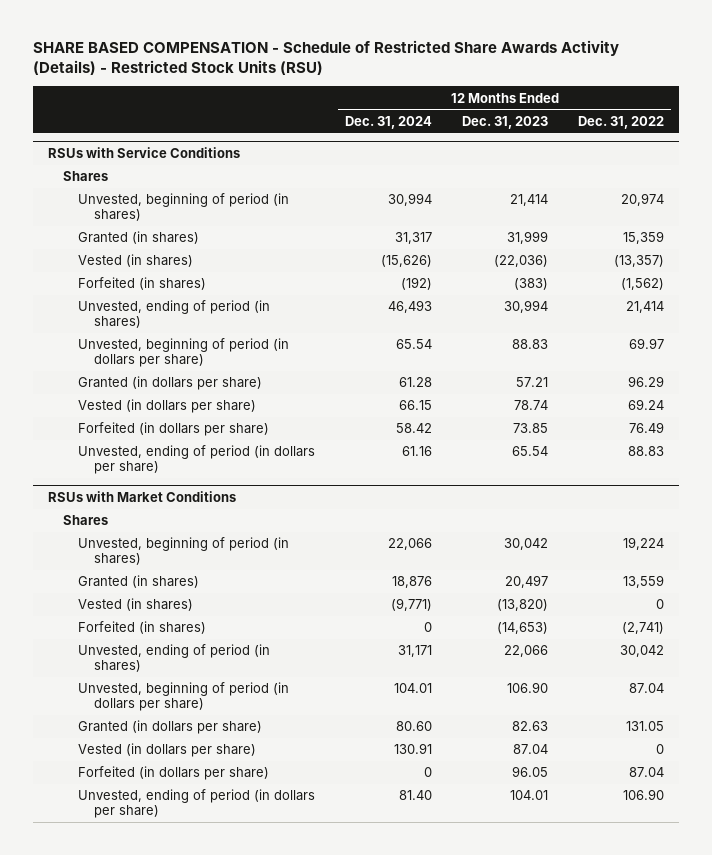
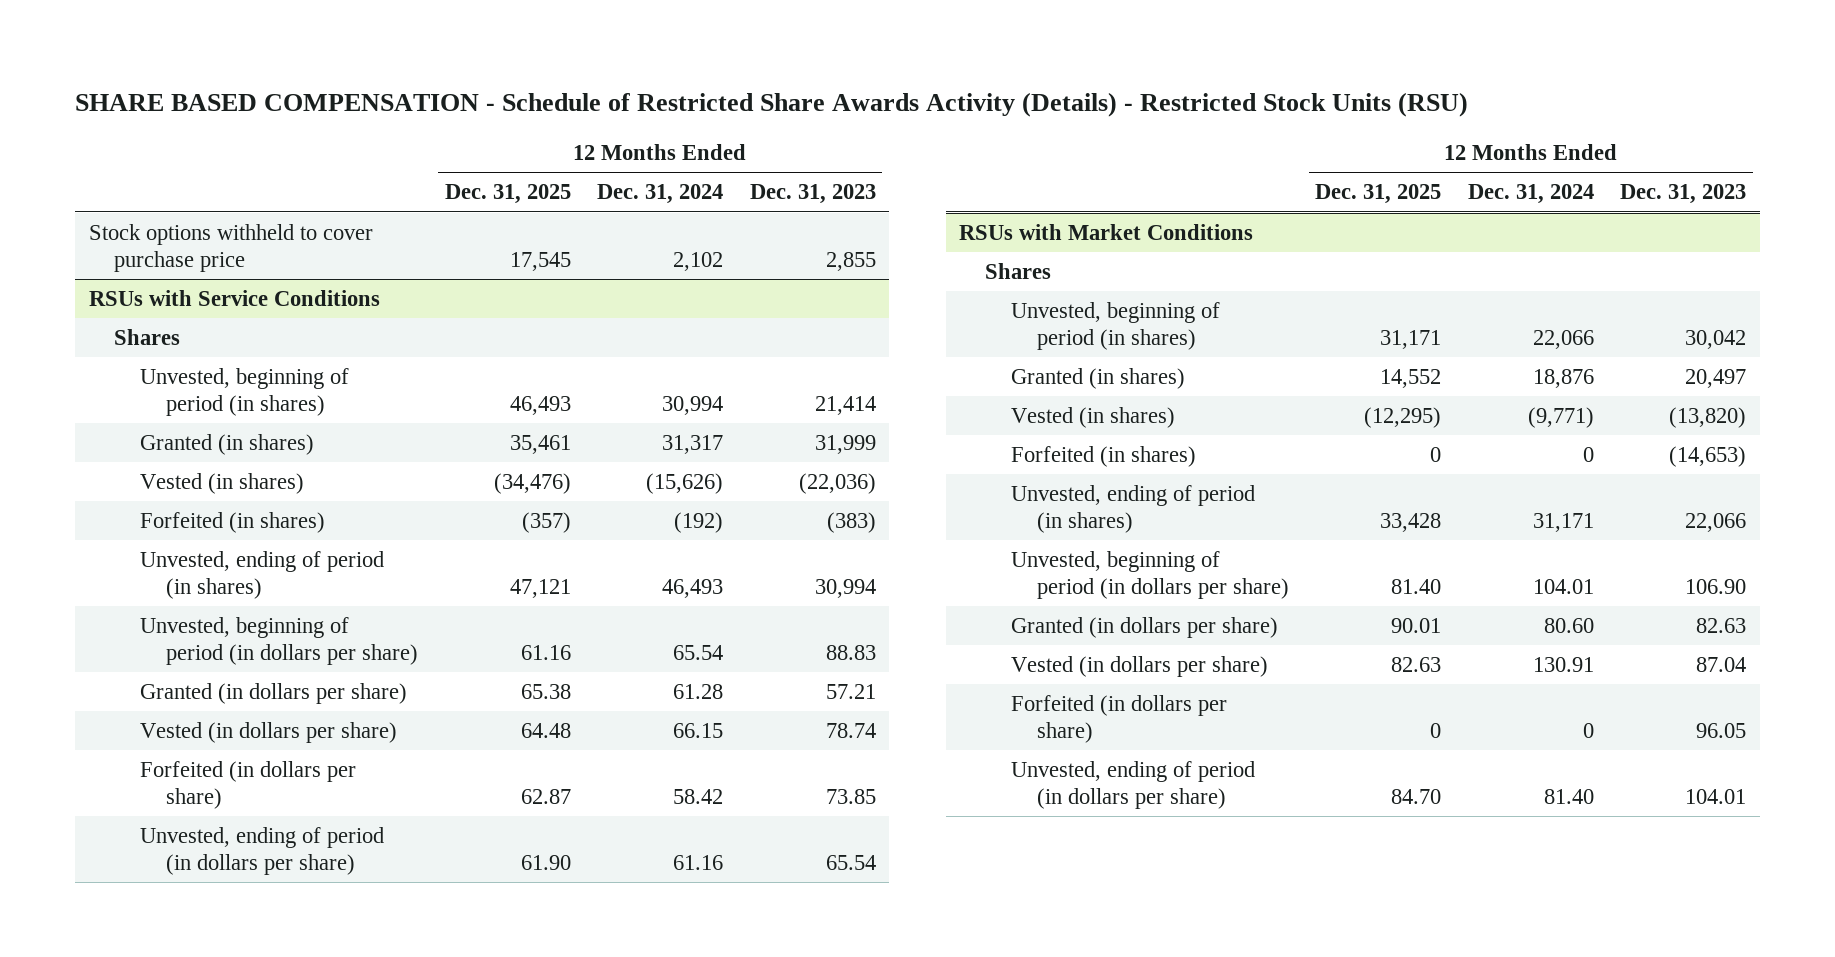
[578,115,665,129] Dec. 31, 2022 -> none
none -> [444,184,571,205] Dec. 31, 2025
none -> [88,223,373,273] Stock options withheld to cover purchase price

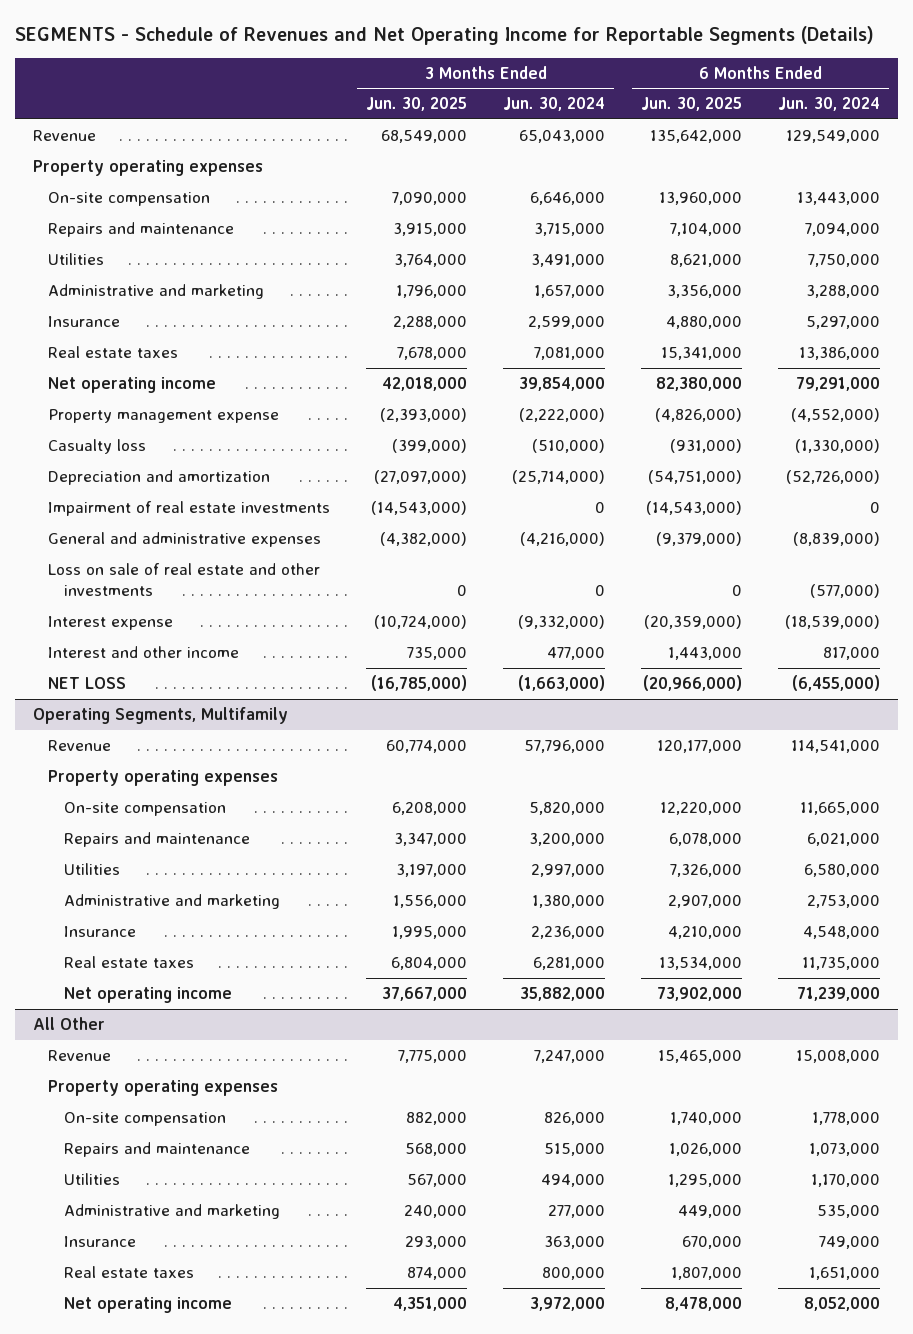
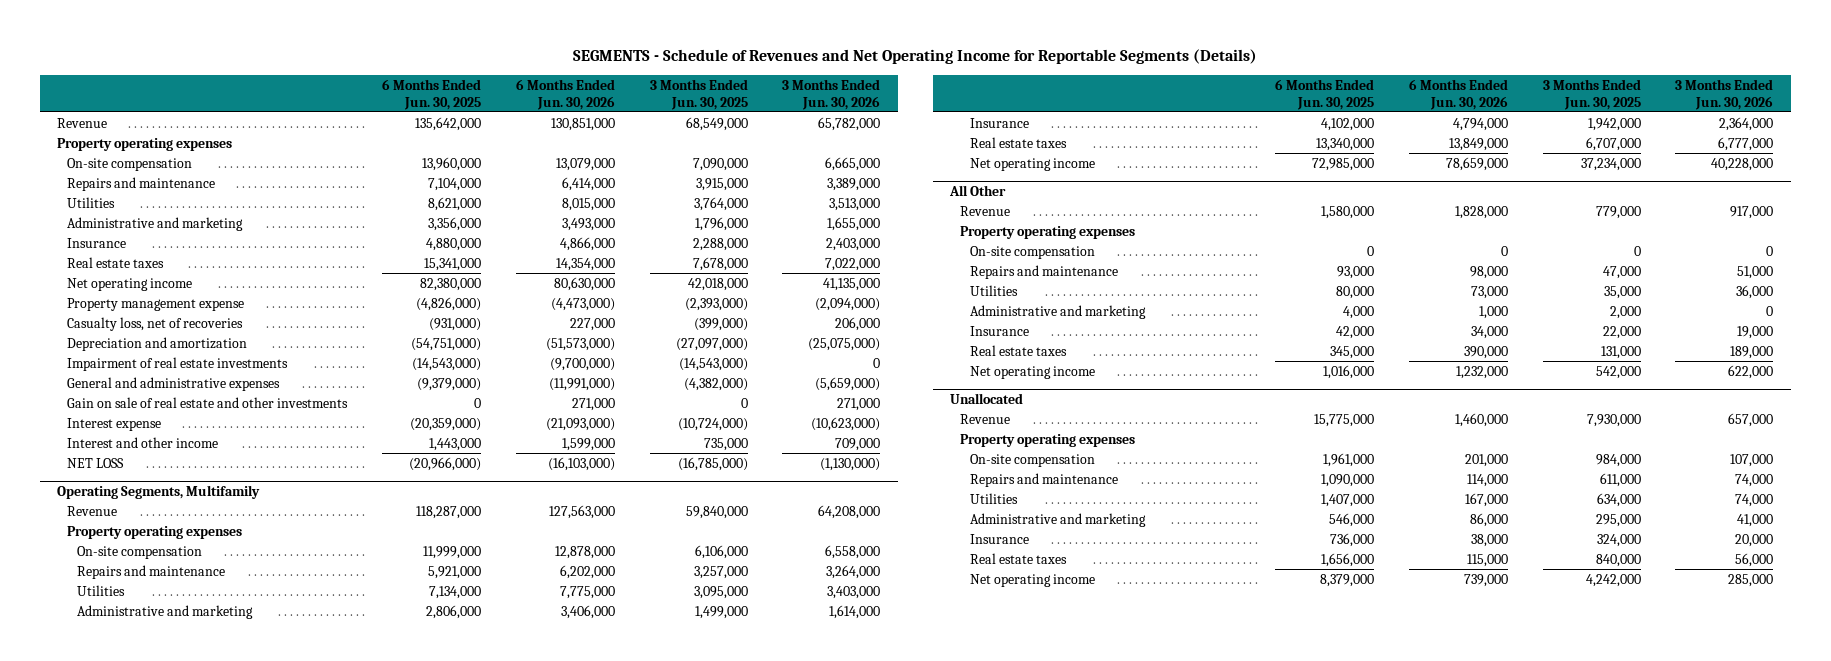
[503,97,606,112] Jun. 30, 2024 -> none
[778,97,881,112] Jun. 30, 2024 -> none
none -> [515,79,615,110] 6 Months Ended Jun. 30, 2026
none -> [782,79,881,110] 3 Months Ended Jun. 30, 2026
[48,438,147,454] Casualty loss -> [67,316,244,331] Casualty loss, net of recoveries
[48,562,321,597] Loss on sale of real estate and other investments -> [67,396,349,408] Gain on sale of real estate and other investments
[386,739,468,753] 60,774,000 -> [685,505,748,519] 59,840,000
[657,739,743,753] 120,177,000 -> [416,505,482,519] 118,287,000
[392,801,468,815] 6,208,000 -> [694,544,748,559] 6,106,000
[660,801,743,815] 12,220,000 -> [423,545,482,559] 11,999,000
[394,832,468,846] 3,347,000 -> [693,565,748,579] 3,257,000
[669,832,743,846] 6,078,000 -> [428,565,482,579] 5,921,000
[396,863,468,877] 3,197,000 -> [693,585,748,599] 3,095,000
[670,863,743,877] 7,326,000 -> [429,585,482,599] 7,134,000
[393,894,468,908] 1,556,000 -> [694,605,748,619] 1,499,000
[668,894,743,908] 2,907,000 -> [426,604,482,619] 2,806,000
[392,925,468,939] 1,995,000 -> [1587,117,1641,131] 1,942,000
[668,925,743,939] 4,210,000 -> [1321,117,1375,131] 4,102,000
[391,956,468,970] 6,804,000 -> [1585,136,1641,151] 6,707,000
[659,956,743,970] 13,534,000 -> [1316,137,1375,151] 13,340,000
[382,986,468,1001] 37,667,000 -> [1580,157,1641,171] 37,234,000
[657,986,743,1001] 73,902,000 -> [1312,157,1375,171] 72,985,000
[398,1049,468,1063] 7,775,000 -> [1595,205,1641,219] 779,000
[658,1049,743,1063] 15,465,000 -> [1321,205,1375,219] 1,580,000
[406,1111,468,1125] 882,000 -> [1633,245,1641,256] 0
[670,1111,743,1125] 1,740,000 -> [1367,245,1375,256] 0
[405,1142,468,1156] 568,000 -> [1602,265,1641,279] 47,000
[669,1142,743,1156] 1,026,000 -> [1337,265,1375,279] 93,000
[407,1173,468,1187] 567,000 -> [1603,285,1641,299] 35,000
[668,1173,743,1187] 1,295,000 -> [1336,285,1375,299] 80,000
[404,1204,468,1218] 240,000 -> [1609,305,1641,319] 2,000
[678,1204,743,1218] 449,000 -> [1343,305,1375,319] 4,000
[405,1235,468,1249] 293,000 -> [1602,325,1641,339] 22,000
[682,1235,743,1249] 670,000 -> [1336,325,1375,339] 42,000
[407,1266,468,1280] 874,000 -> [1600,345,1641,359] 131,000
[671,1266,743,1280] 1,807,000 -> [1330,345,1375,359] 345,000
[393,1296,468,1311] 4,351,000 -> [1595,365,1641,379] 542,000
[665,1296,743,1311] 8,478,000 -> [1323,364,1375,379] 1,016,000
none -> [950,392,1024,404] Unallocated
none -> [960,413,1011,424] Revenue
none -> [960,433,1136,447] Property operating expenses
none -> [970,453,1096,467] On-site compensation
none -> [970,472,1119,487] Repairs and maintenance
none -> [970,492,1019,504] Utilities
none -> [970,512,1147,527] Administrative and marketing
none -> [970,533,1030,544] Insurance
none -> [970,552,1068,564] Real estate taxes
none -> [970,573,1096,587] Net operating income

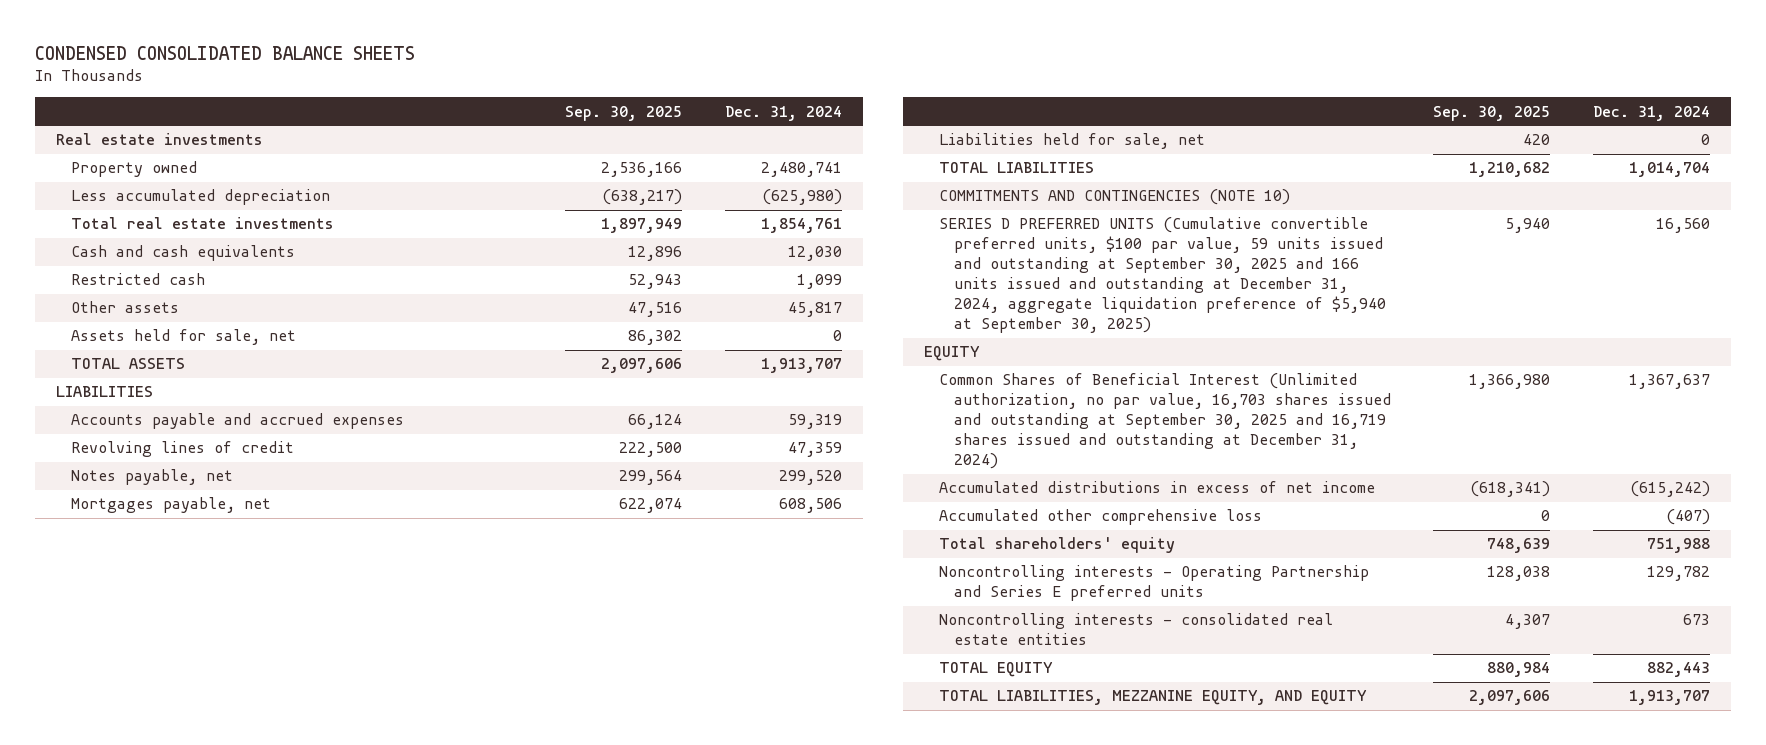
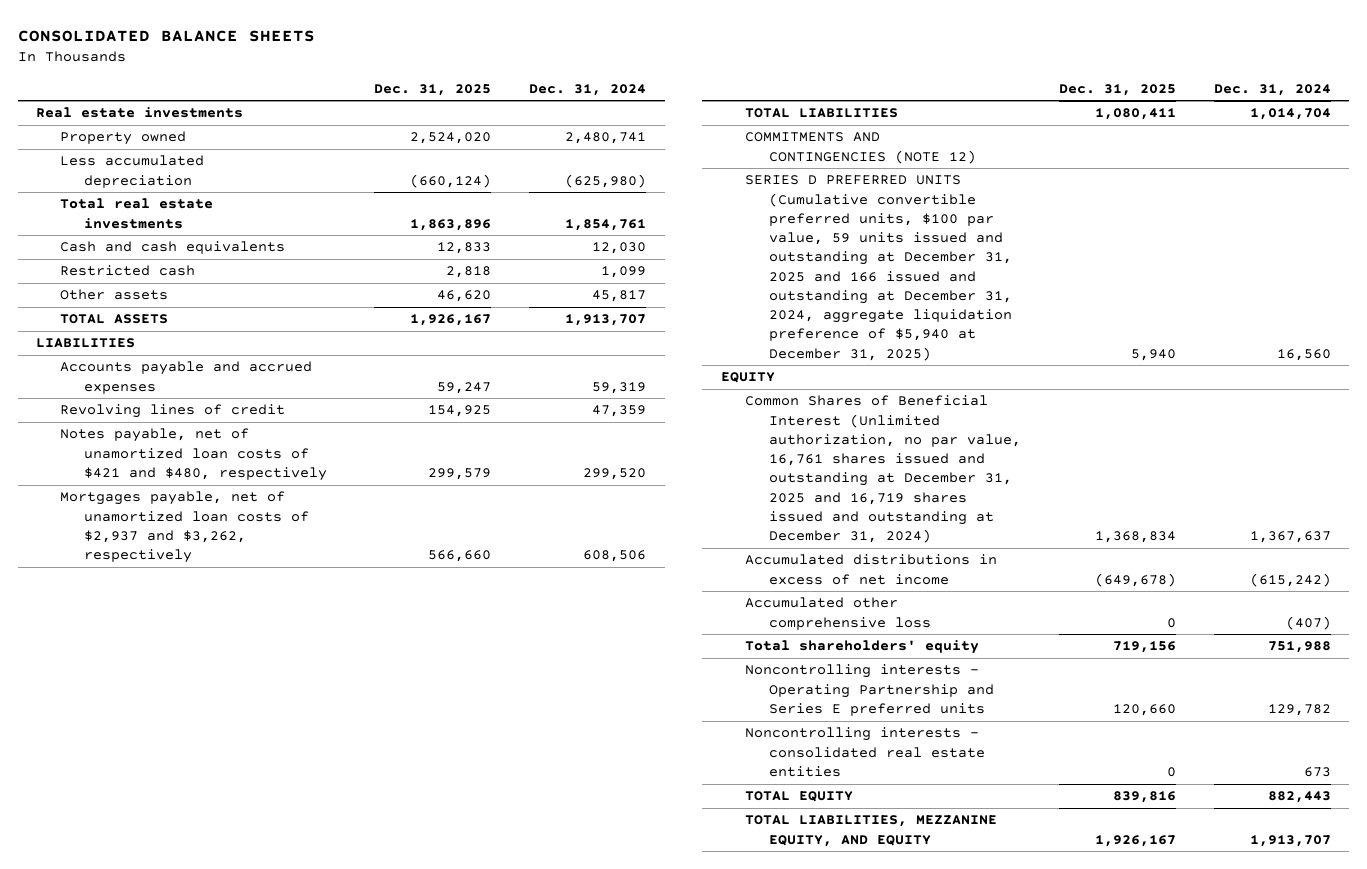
[34,45,415,60] CONDENSED CONSOLIDATED BALANCE SHEETS -> [17,29,315,42] CONSOLIDATED BALANCE SHEETS
[565,105,683,121] Sep. 30, 2025 -> none
none -> [373,83,491,96] Dec. 31, 2025
[71,329,297,346] Assets held for sale, net -> none
[938,133,1205,150] Liabilities held for sale, net -> none
[71,469,234,486] Notes payable, net -> [60,428,328,481] Notes payable, net of unamortized loan costs of $421 and $480, respectively
[71,497,272,514] Mortgages payable, net -> [60,491,310,564] Mortgages payable, net of unamortized loan costs of $2,937 and $3,262, respectively
[938,189,1290,206] COMMITMENTS AND CONTINGENCIES (NOTE 10) -> [745,132,976,164] COMMITMENTS AND CONTINGENCIES (NOTE 12)
[938,217,1386,334] SERIES D PREFERRED UNITS (Cumulative convertible preferred units, $100 par value, 59 units issued and outstanding at September 30, 2025 and 166 units issued and outstanding at December 31, 2024, aggregate liquidation preference of $5,940 at September 30, 2025) -> [745,175,1012,361] SERIES D PREFERRED UNITS (Cumulative convertible preferred units, $100 par value, 59 units issued and outstanding at December 31, 2025 and 166 issued and outstanding at December 31, 2024, aggregate liquidation preference of $5,940 at December 31, 2025)
[938,373,1391,470] Common Shares of Beneficial Interest (Unlimited authorization, no par value, 16,703 shares issued and outstanding at September 30, 2025 and 16,719 shares issued and outstanding at December 31, 2024) -> [745,395,1021,544] Common Shares of Beneficial Interest (Unlimited authorization, no par value, 16,761 shares issued and outstanding at December 31, 2025 and 16,719 shares issued and outstanding at December 31, 2024)

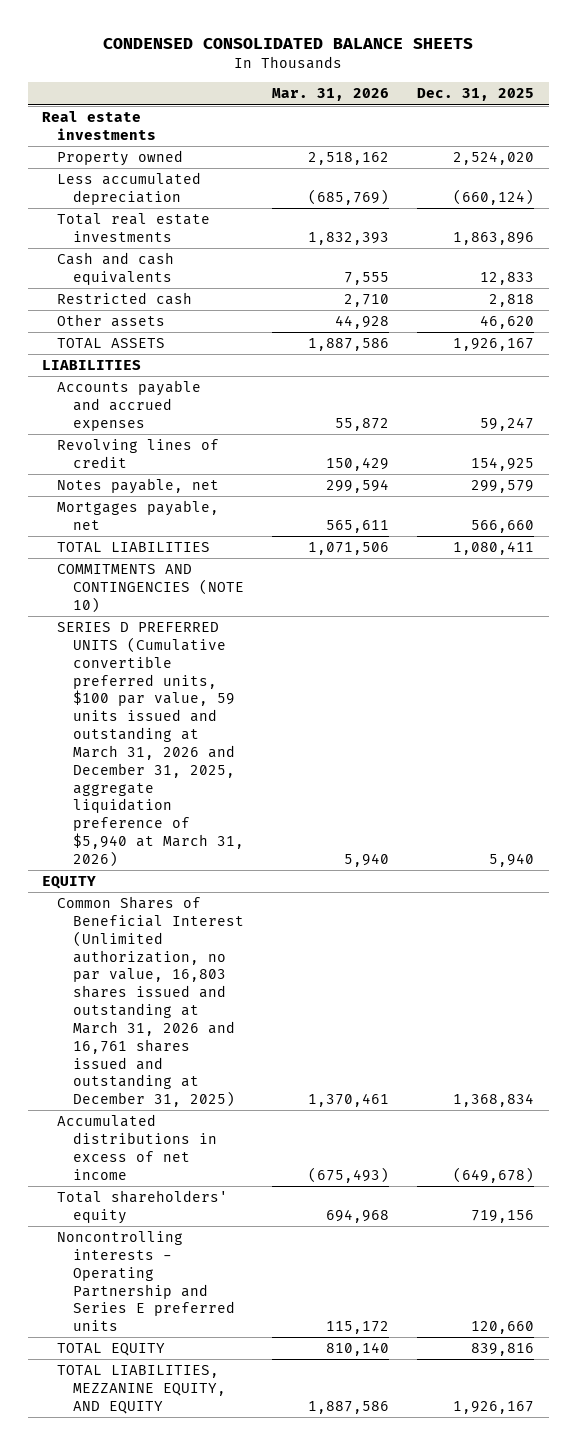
[17,29,315,42] CONSOLIDATED BALANCE SHEETS -> [103,38,474,50] CONDENSED CONSOLIDATED BALANCE SHEETS
[528,83,646,96] Dec. 31, 2024 -> none
none -> [271,88,389,102] Mar. 31, 2026
[60,428,328,481] Notes payable, net of unamortized loan costs of $421 and $480, respectively -> [57,478,220,495] Notes payable, net
[60,491,310,564] Mortgages payable, net of unamortized loan costs of $2,937 and $3,262, respectively -> [57,500,220,530] Mortgages payable, net
[745,132,976,164] COMMITMENTS AND CONTINGENCIES (NOTE 12) -> [57,564,244,613] COMMITMENTS AND CONTINGENCIES (NOTE 10)
[745,175,1012,361] SERIES D PREFERRED UNITS (Cumulative convertible preferred units, $100 par value, 59 units issued and outstanding at December 31, 2025 and 166 issued and outstanding at December 31, 2024, aggregate liquidation preference of $5,940 at December 31, 2025) -> [57,622,244,867] SERIES D PREFERRED UNITS (Cumulative convertible preferred units, $100 par value, 59 units issued and outstanding at March 31, 2026 and December 31, 2025, aggregate liquidation preference of $5,940 at March 31, 2026)
[745,395,1021,544] Common Shares of Beneficial Interest (Unlimited authorization, no par value, 16,761 shares issued and outstanding at December 31, 2025 and 16,719 shares issued and outstanding at December 31, 2024) -> [57,896,244,1108] Common Shares of Beneficial Interest (Unlimited authorization, no par value, 16,803 shares issued and outstanding at March 31, 2026 and 16,761 shares issued and outstanding at December 31, 2025)
[745,597,931,630] Accumulated other comprehensive loss -> none
[745,727,985,777] Noncontrolling interests - consolidated real estate entities -> none

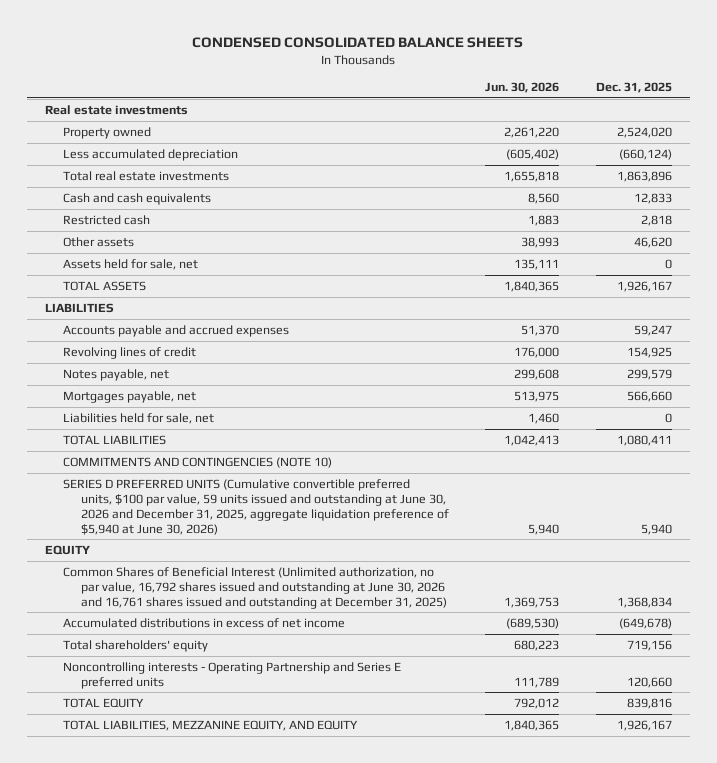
[271,88,389,102] Mar. 31, 2026 -> none
none -> [485,82,560,94] Jun. 30, 2026
none -> [63,258,199,270] Assets held for sale, net
none -> [63,412,215,424] Liabilities held for sale, net
[57,622,244,867] SERIES D PREFERRED UNITS (Cumulative convertible preferred units, $100 par value, 59 units issued and outstanding at March 31, 2026 and December 31, 2025, aggregate liquidation preference of $5,940 at March 31, 2026) -> [63,478,450,535] SERIES D PREFERRED UNITS (Cumulative convertible preferred units, $100 par value, 59 units issued and outstanding at June 30, 2026 and December 31, 2025, aggregate liquidation preference of $5,940 at June 30, 2026)
[57,896,244,1108] Common Shares of Beneficial Interest (Unlimited authorization, no par value, 16,803 shares issued and outstanding at March 31, 2026 and 16,761 shares issued and outstanding at December 31, 2025) -> [63,566,448,609] Common Shares of Beneficial Interest (Unlimited authorization, no par value, 16,792 shares issued and outstanding at June 30, 2026 and 16,761 shares issued and outstanding at December 31, 2025)

